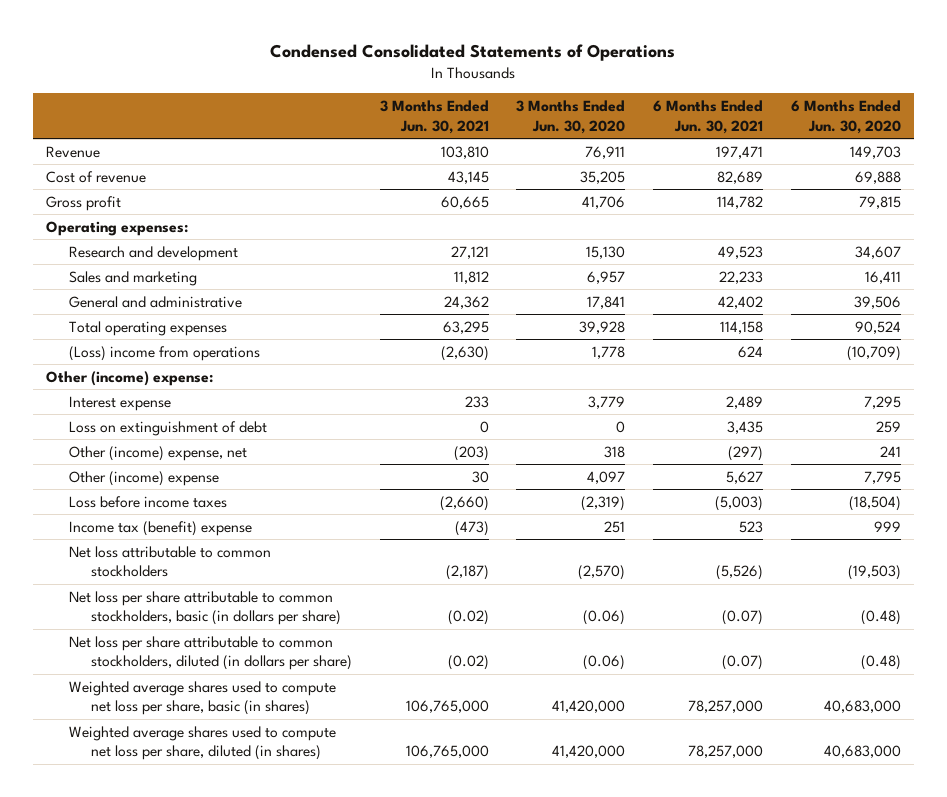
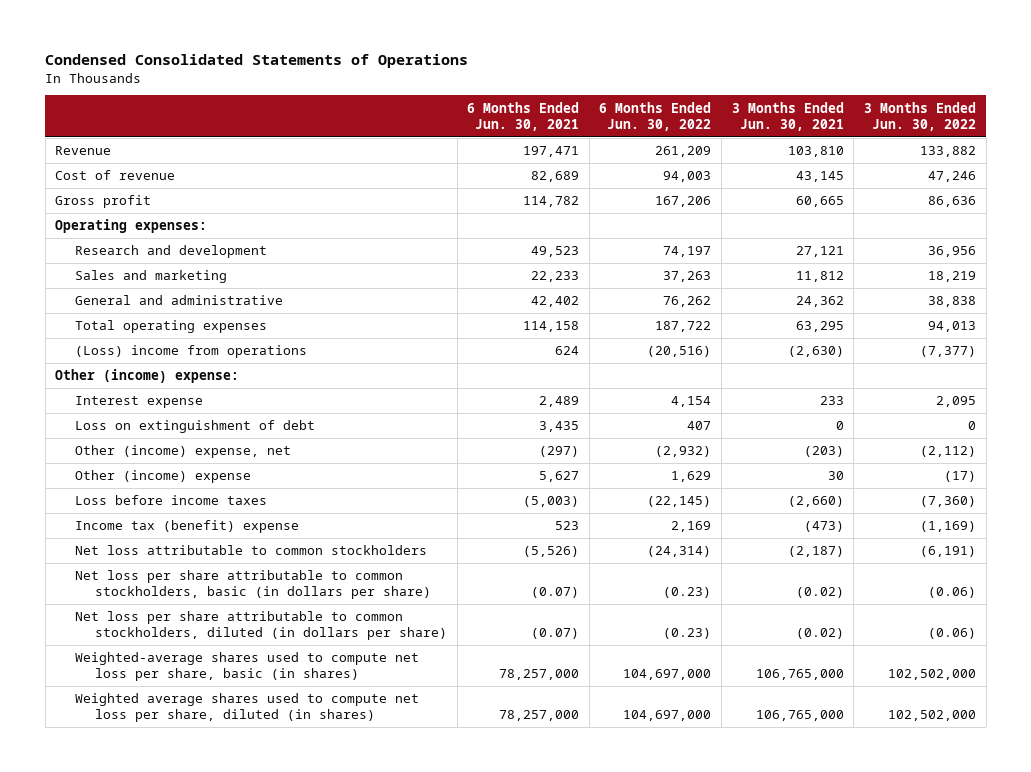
[516,99,626,134] 3 Months Ended Jun. 30, 2020 -> none
[790,99,901,134] 6 Months Ended Jun. 30, 2020 -> none
none -> [599,101,712,131] 6 Months Ended Jun. 30, 2022
none -> [863,101,976,131] 3 Months Ended Jun. 30, 2022
[68,680,336,716] Weighted average shares used to compute net loss per share, basic (in shares) -> [75,652,420,682] Weighted-average shares used to compute net loss per share, basic (in shares)

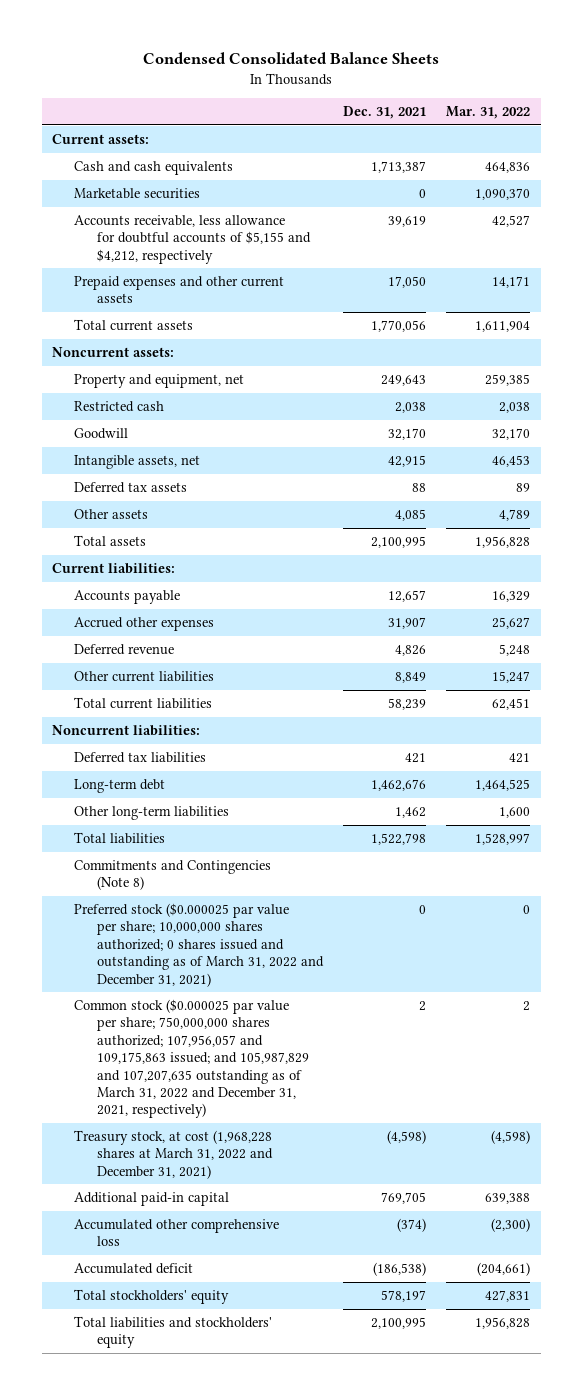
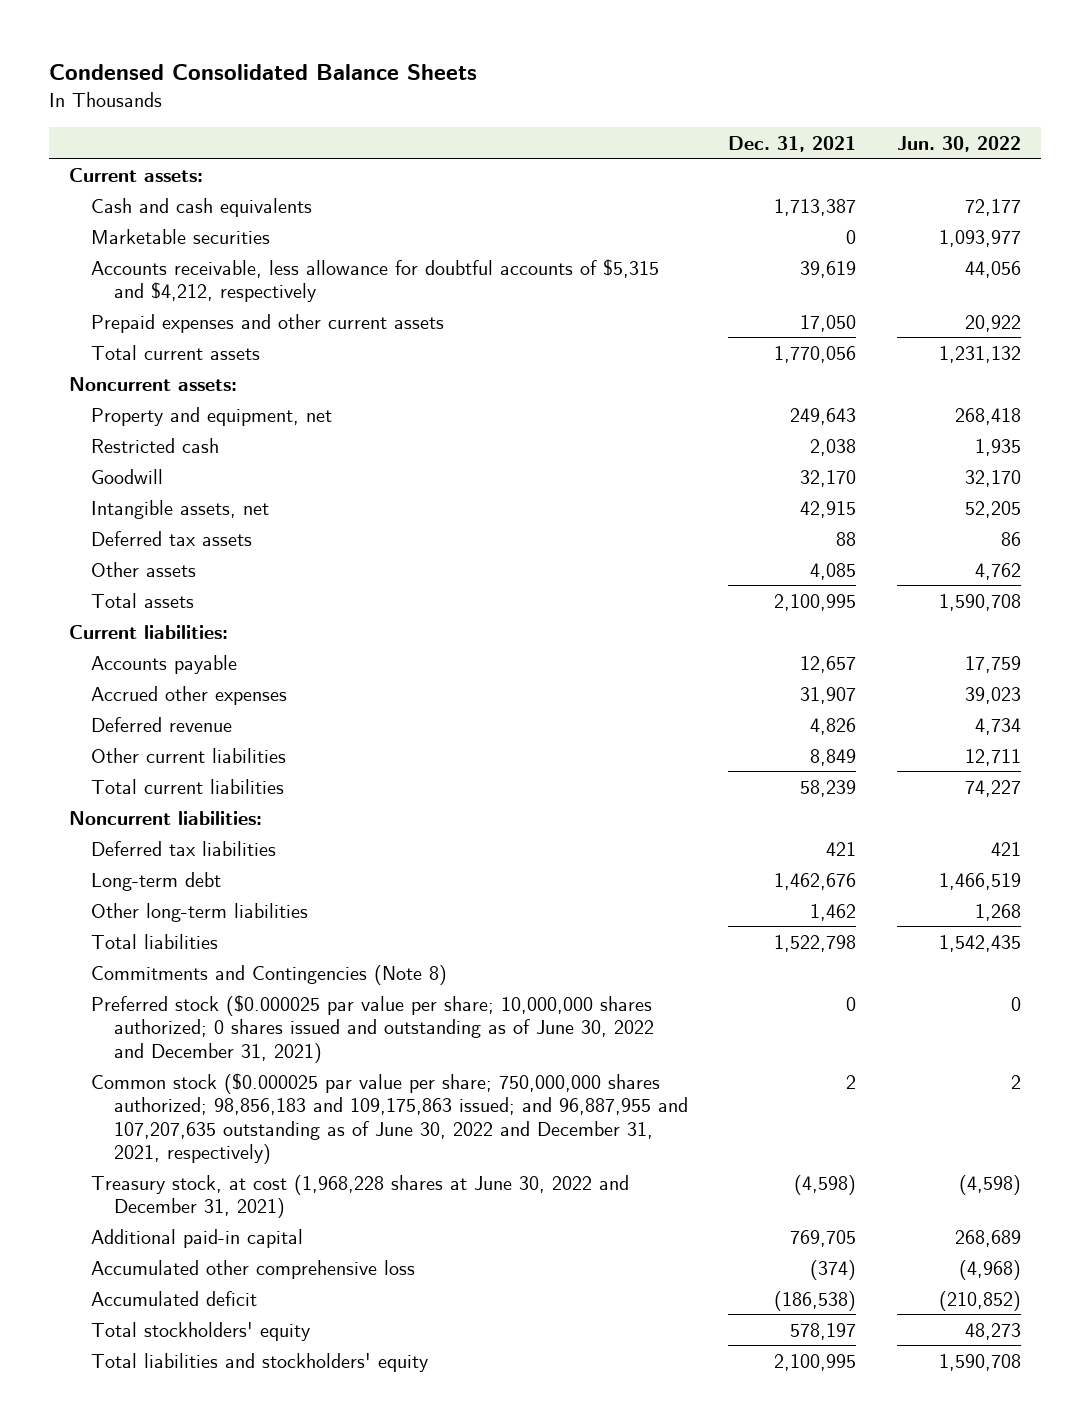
[446,106,531,120] Mar. 31, 2022 -> none
none -> [896,135,1021,152] Jun. 30, 2022
[74,214,312,264] Accounts receivable, less allowance for doubtful accounts of $5,155 and $4,212, respectively -> [91,258,660,303] Accounts receivable, less allowance for doubtful accounts of $5,315 and $4,212, respectively
[74,902,325,987] Preferred stock ($0.000025 par value per share; 10,000,000 shares authorized; 0 shares issued and outstanding as of March 31, 2022 and December 31, 2021) -> [91,994,654,1063] Preferred stock ($0.000025 par value per share; 10,000,000 shares authorized; 0 shares issued and outstanding as of June 30, 2022 and December 31, 2021)
[74,998,310,1119] Common stock ($0.000025 par value per share; 750,000,000 shares authorized; 107,956,057 and 109,175,863 issued; and 105,987,829 and 107,207,635 outstanding as of March 31, 2022 and December 31, 2021, respectively) -> [91,1072,688,1165] Common stock ($0.000025 par value per share; 750,000,000 shares authorized; 98,856,183 and 109,175,863 issued; and 96,887,955 and 107,207,635 outstanding as of June 30, 2022 and December 31, 2021, respectively)
[74,1129,274,1179] Treasury stock, at cost (1,968,228 shares at March 31, 2022 and December 31, 2021) -> [91,1174,630,1219] Treasury stock, at cost (1,968,228 shares at June 30, 2022 and December 31, 2021)

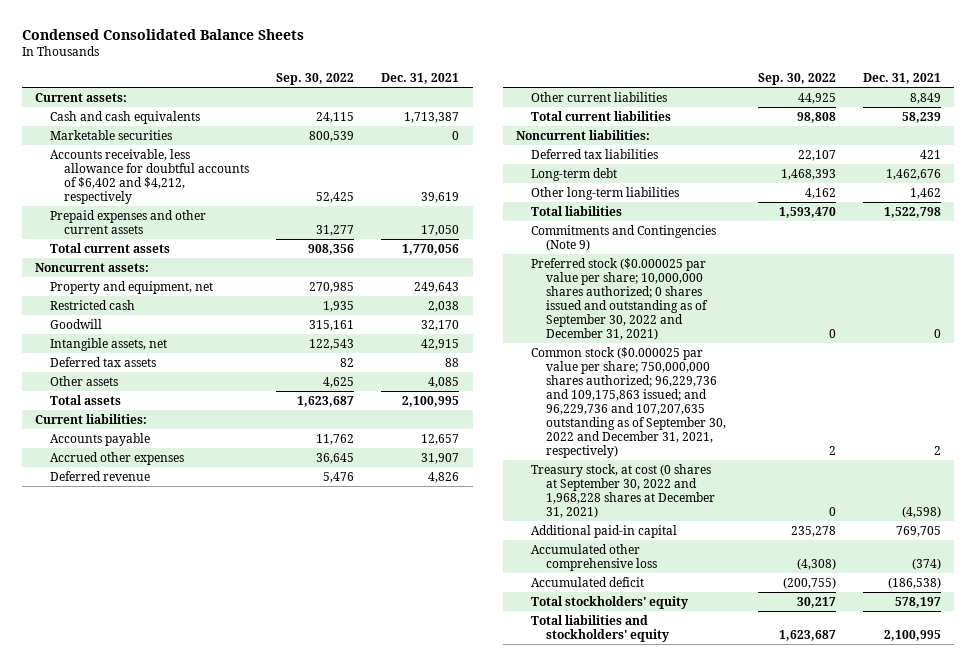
[896,135,1021,152] Jun. 30, 2022 -> none
none -> [276,73,355,86] Sep. 30, 2022
[91,258,660,303] Accounts receivable, less allowance for doubtful accounts of $5,315 and $4,212, respectively -> [49,148,250,204] Accounts receivable, less allowance for doubtful accounts of $6,402 and $4,212, respectively
[91,964,448,985] Commitments and Contingencies (Note 8) -> [531,224,717,251] Commitments and Contingencies (Note 9)
[91,994,654,1063] Preferred stock ($0.000025 par value per share; 10,000,000 shares authorized; 0 shares issued and outstanding as of June 30, 2022 and December 31, 2021) -> [531,257,708,340] Preferred stock ($0.000025 par value per share; 10,000,000 shares authorized; 0 shares issued and outstanding as of September 30, 2022 and December 31, 2021)
[91,1072,688,1165] Common stock ($0.000025 par value per share; 750,000,000 shares authorized; 98,856,183 and 109,175,863 issued; and 96,887,955 and 107,207,635 outstanding as of June 30, 2022 and December 31, 2021, respectively) -> [531,346,726,458] Common stock ($0.000025 par value per share; 750,000,000 shares authorized; 96,229,736 and 109,175,863 issued; and 96,229,736 and 107,207,635 outstanding as of September 30, 2022 and December 31, 2021, respectively)
[91,1174,630,1219] Treasury stock, at cost (1,968,228 shares at June 30, 2022 and December 31, 2021) -> [531,463,715,518] Treasury stock, at cost (0 shares at September 30, 2022 and 1,968,228 shares at December 31, 2021)

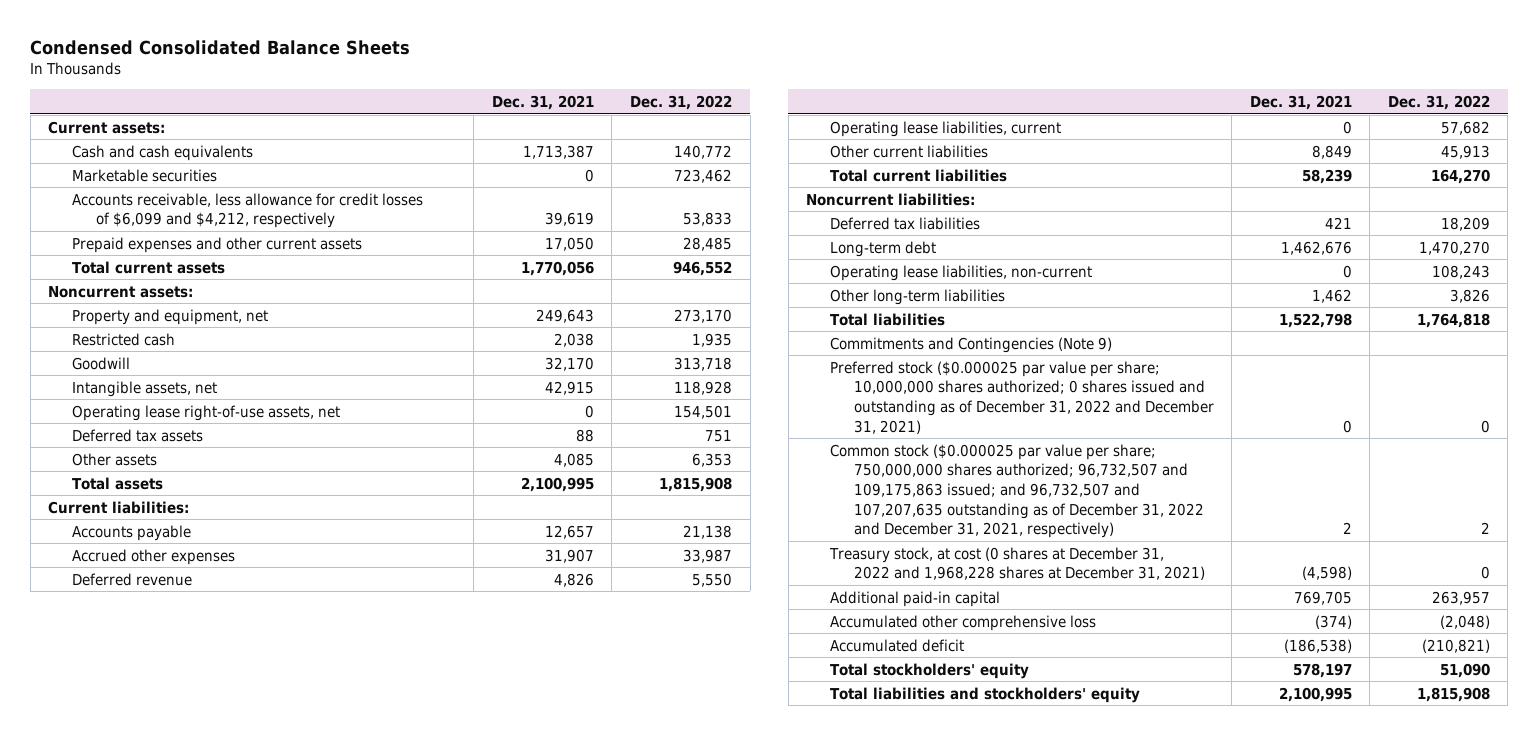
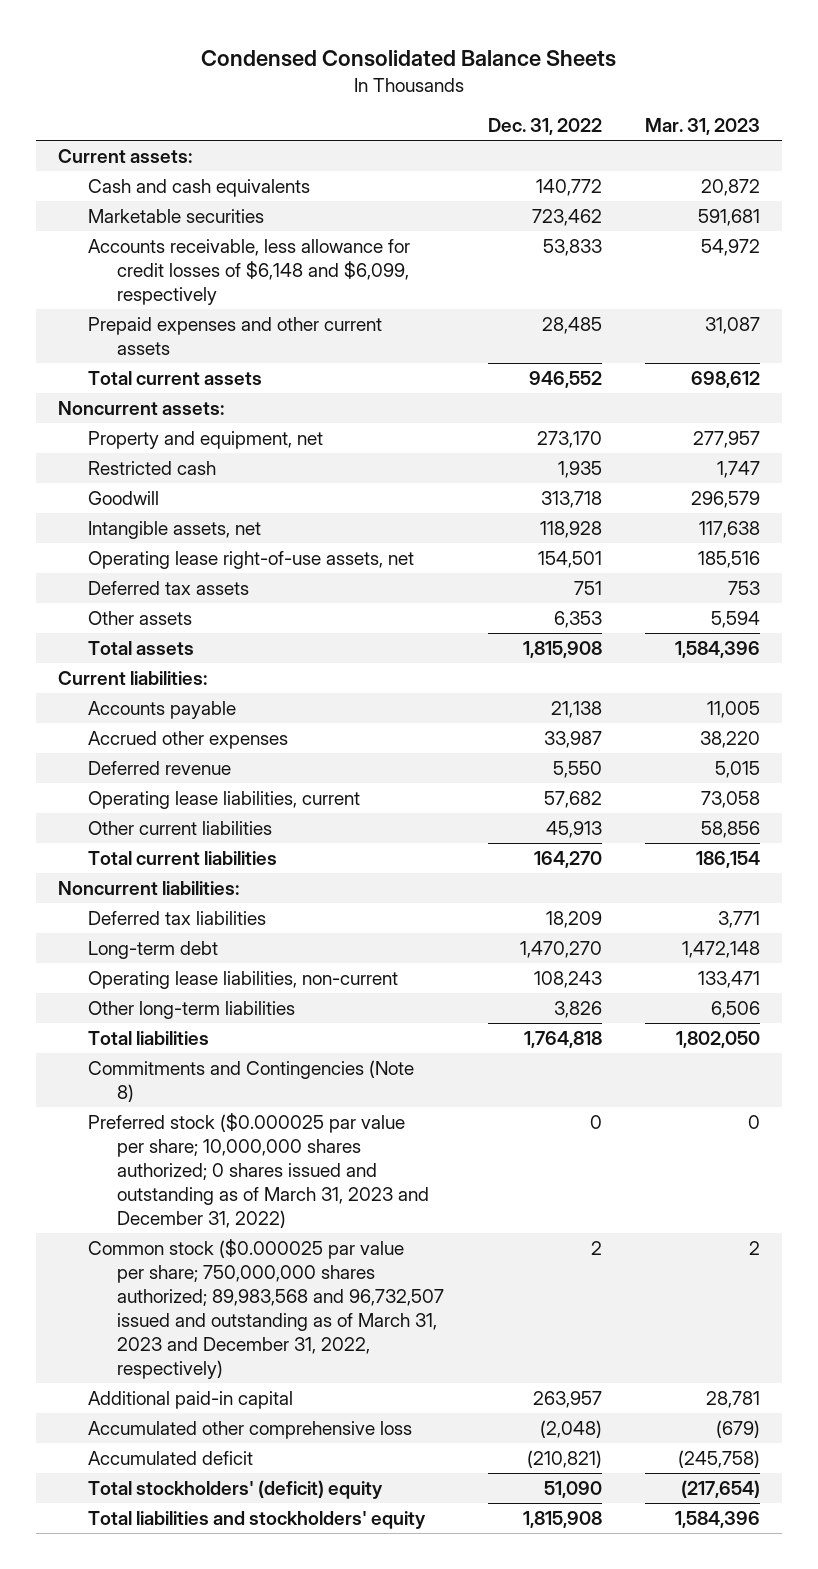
[491,95,594,111] Dec. 31, 2021 -> none
none -> [645,118,761,136] Mar. 31, 2023
[71,192,423,229] Accounts receivable, less allowance for credit losses of $6,099 and $4,212, respectively -> [87,238,410,305] Accounts receivable, less allowance for credit losses of $6,148 and $6,099, respectively
[828,546,1205,581] Treasury stock, at cost (0 shares at December 31, 2022 and 1,968,228 shares at December 31, 2021) -> none
[829,336,1112,353] Commitments and Contingencies (Note 9) -> [87,1059,414,1102] Commitments and Contingencies (Note 8)
[829,360,1214,434] Preferred stock ($0.000025 par value per share; 10,000,000 shares authorized; 0 shares issued and outstanding as of December 31, 2022 and December 31, 2021) -> [87,1112,430,1228] Preferred stock ($0.000025 par value per share; 10,000,000 shares authorized; 0 shares issued and outstanding as of March 31, 2023 and December 31, 2022)
[829,443,1204,539] Common stock ($0.000025 par value per share; 750,000,000 shares authorized; 96,732,507 and 109,175,863 issued; and 96,732,507 and 107,207,635 outstanding as of December 31, 2022 and December 31, 2021, respectively) -> [87,1238,445,1379] Common stock ($0.000025 par value per share; 750,000,000 shares authorized; 89,983,568 and 96,732,507 issued and outstanding as of March 31, 2023 and December 31, 2022, respectively)
[829,662,1029,679] Total stockholders' equity -> [87,1479,383,1499] Total stockholders' (deficit) equity

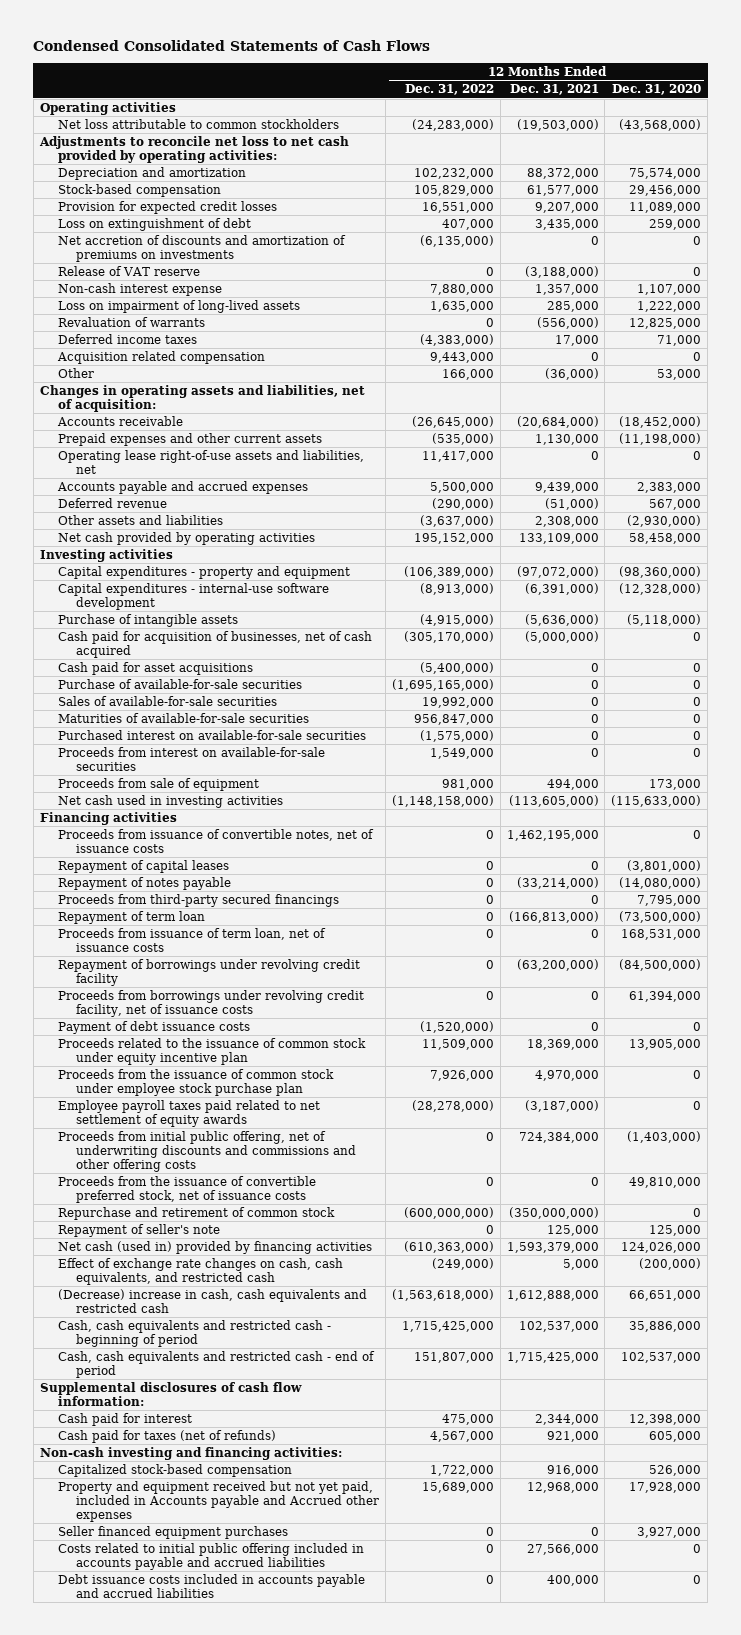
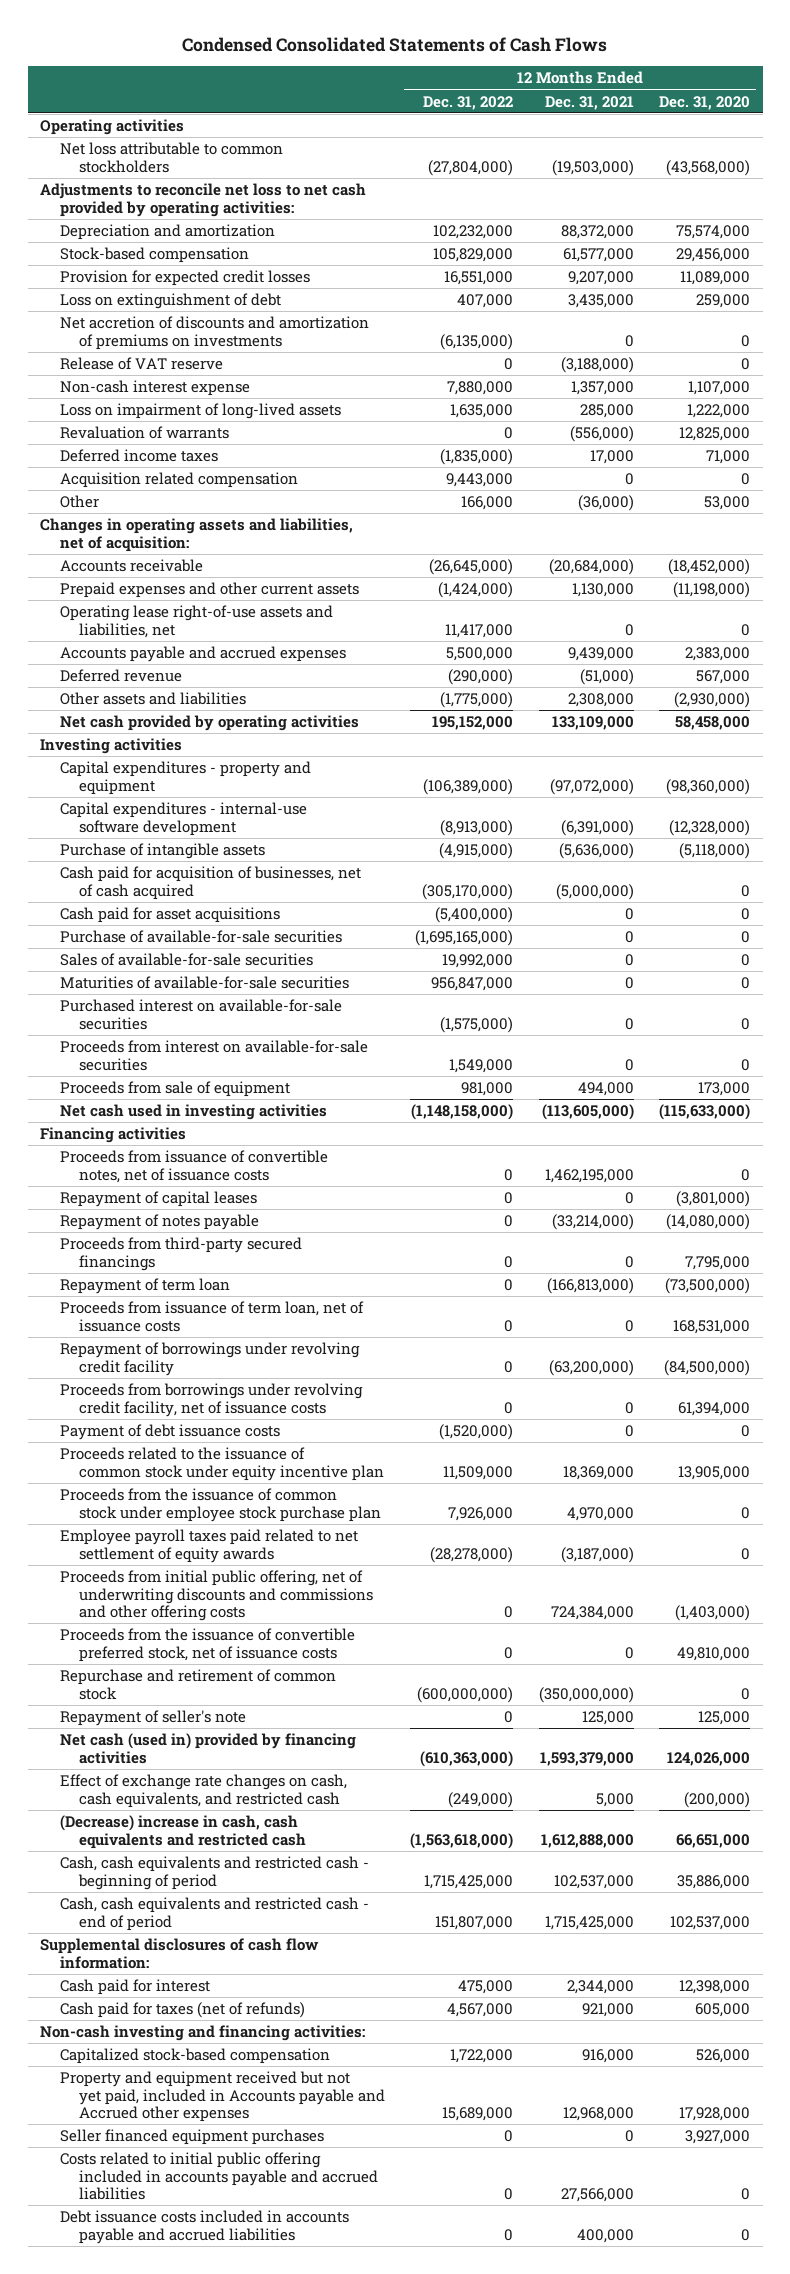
[411,118,494,131] (24,283,000) -> [428,159,514,176] (27,804,000)
[419,333,494,346] (4,383,000) -> [440,449,514,466] (1,835,000)
[431,432,494,445] (535,000) -> [438,582,514,599] (1,424,000)
[419,514,494,527] (3,637,000) -> [440,692,514,709] (1,775,000)

